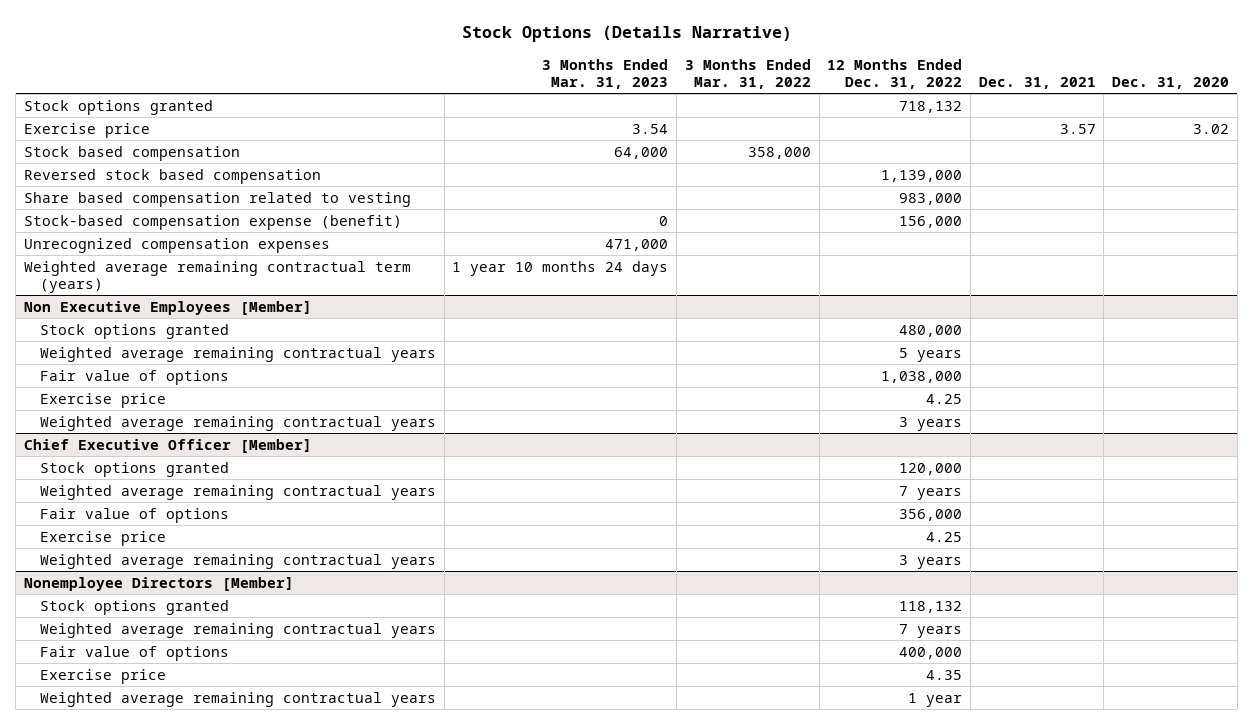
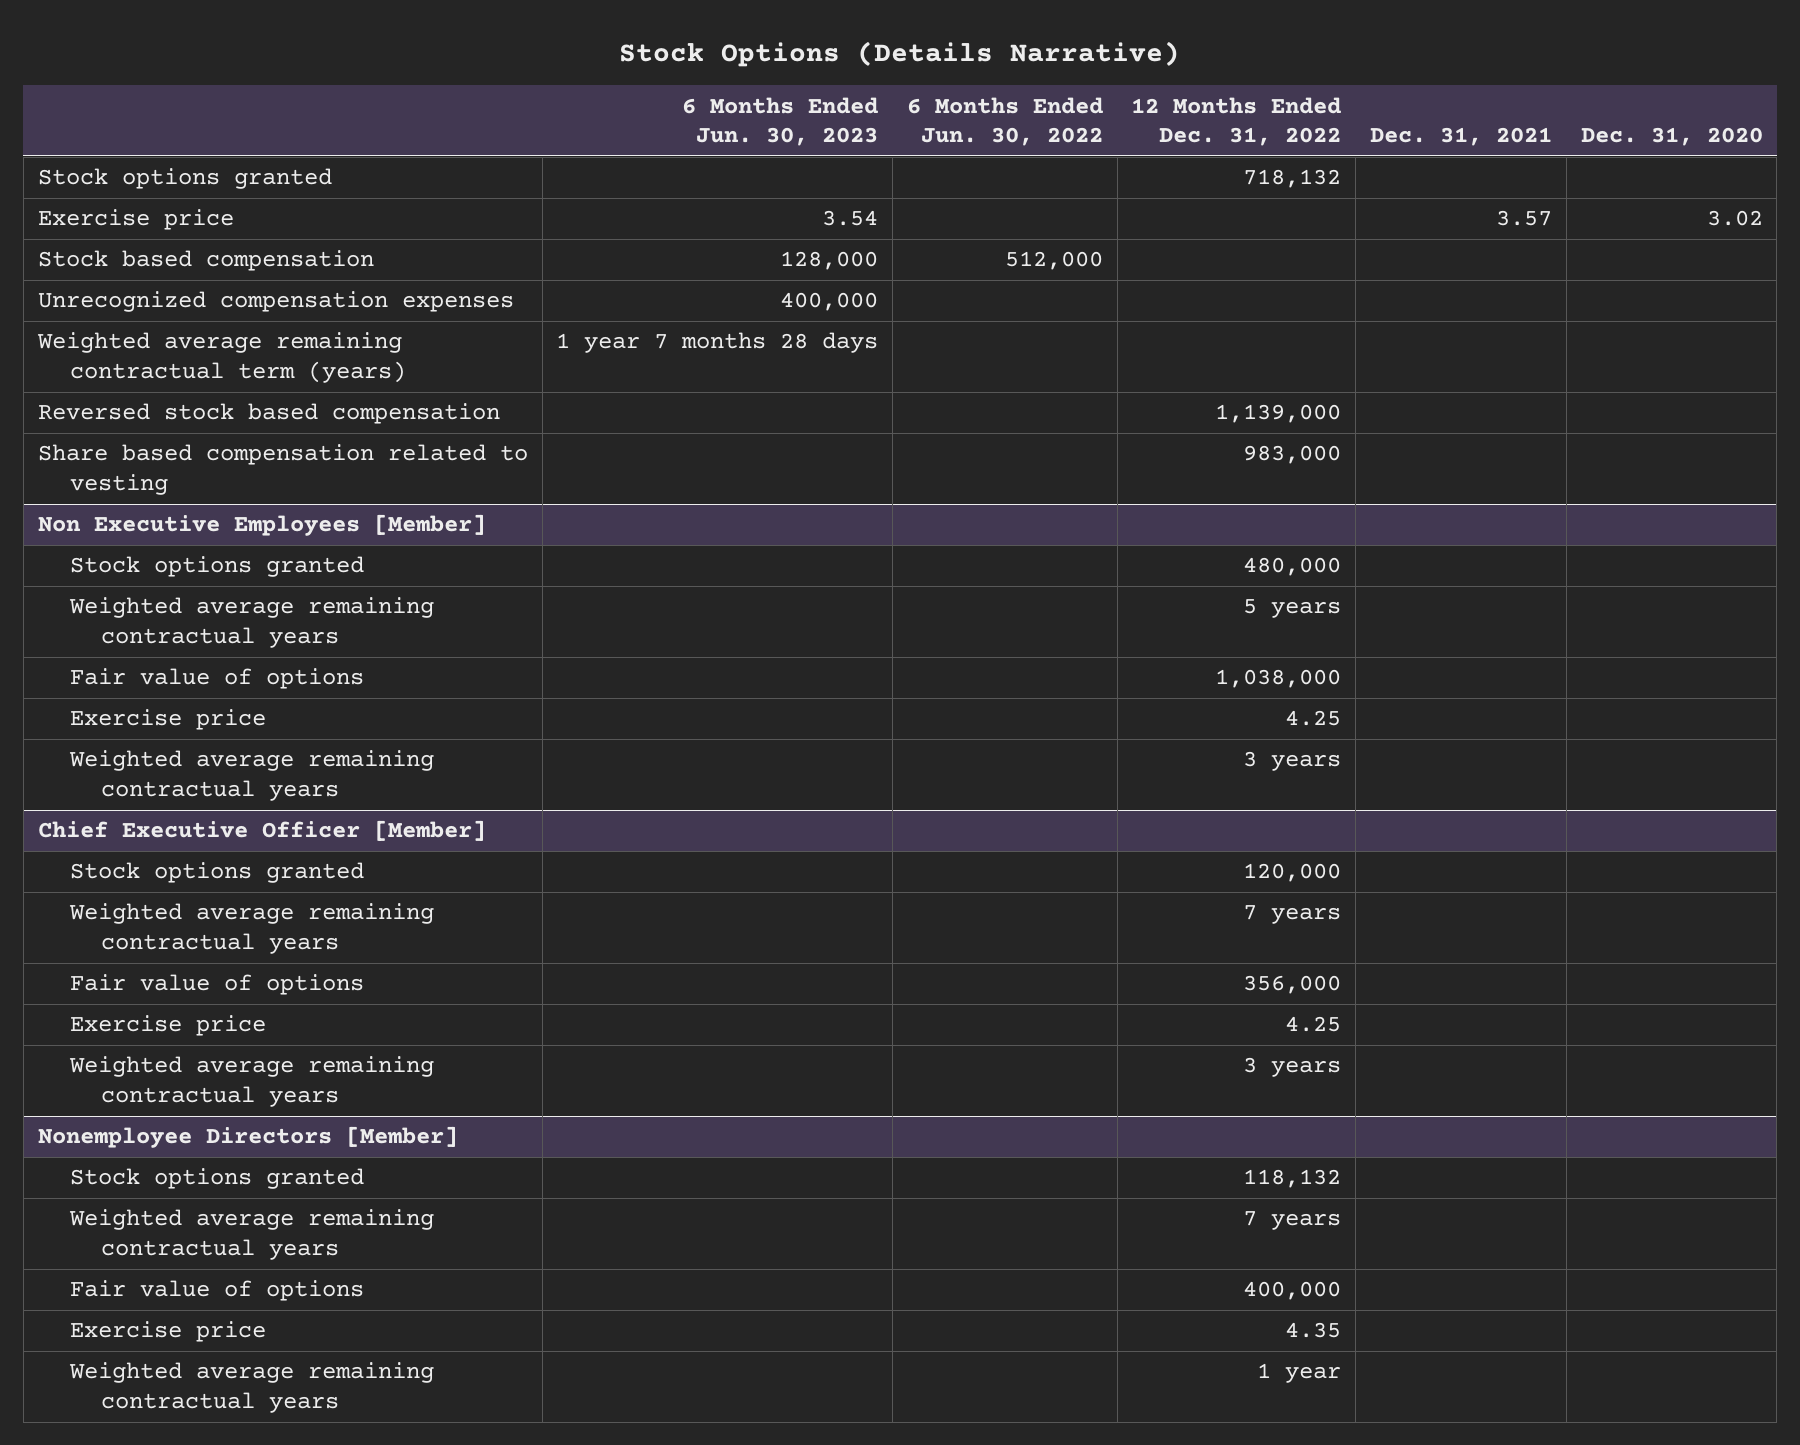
[542,58,669,89] 3 Months Ended Mar. 31, 2023 -> none
[684,58,811,89] 3 Months Ended Mar. 31, 2022 -> none
none -> [682,96,879,147] 6 Months Ended Jun. 30, 2023
none -> [906,96,1103,147] 6 Months Ended Jun. 30, 2022
[24,214,403,230] Stock-based compensation expense (benefit) -> none
[24,168,322,184] Reversed stock based compensation -> [37,403,500,425] Reversed stock based compensation
[24,191,412,207] Share based compensation related to vesting -> [37,444,528,496] Share based compensation related to vesting

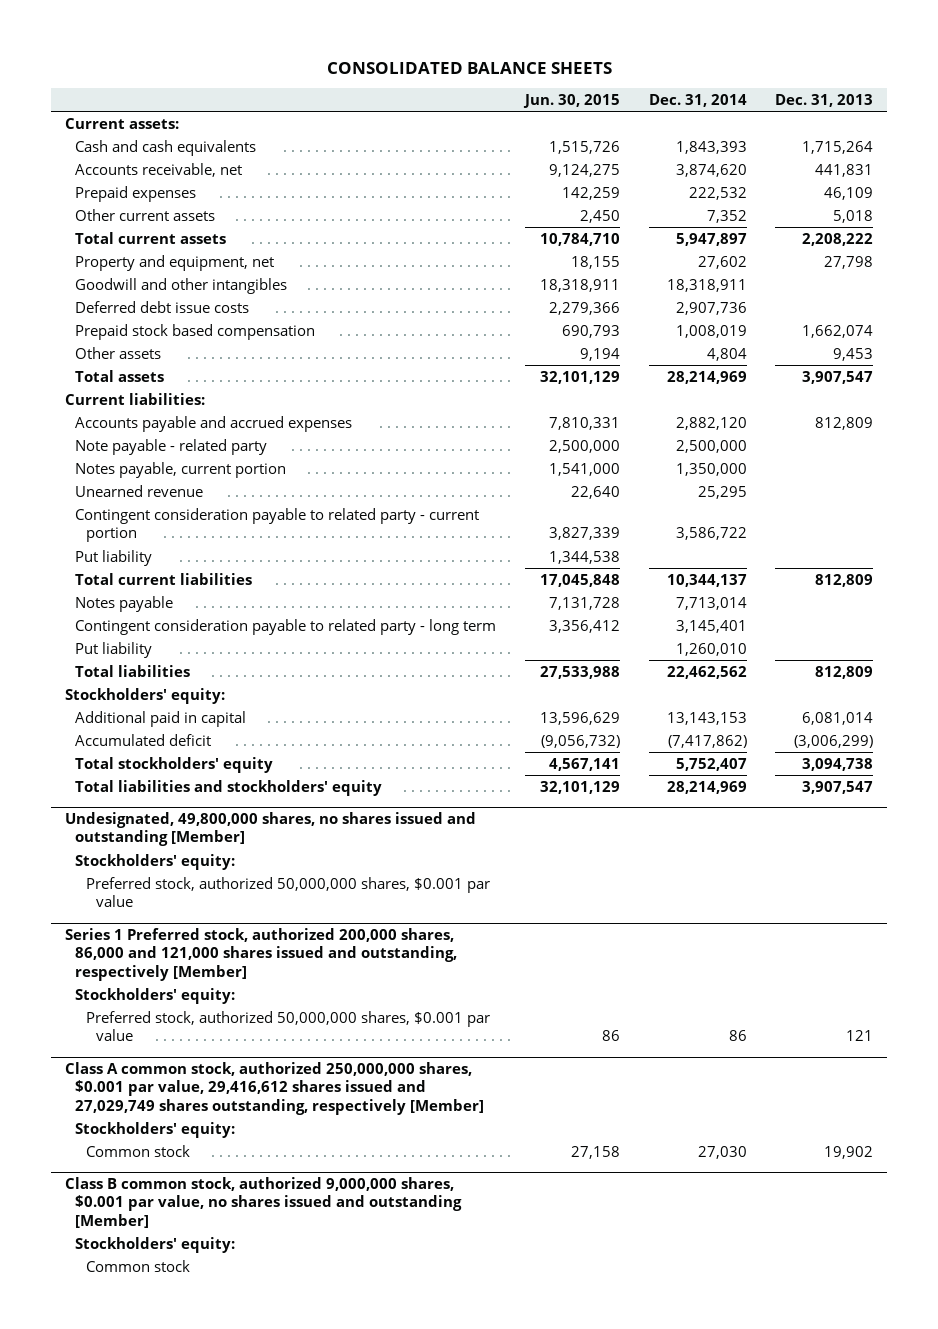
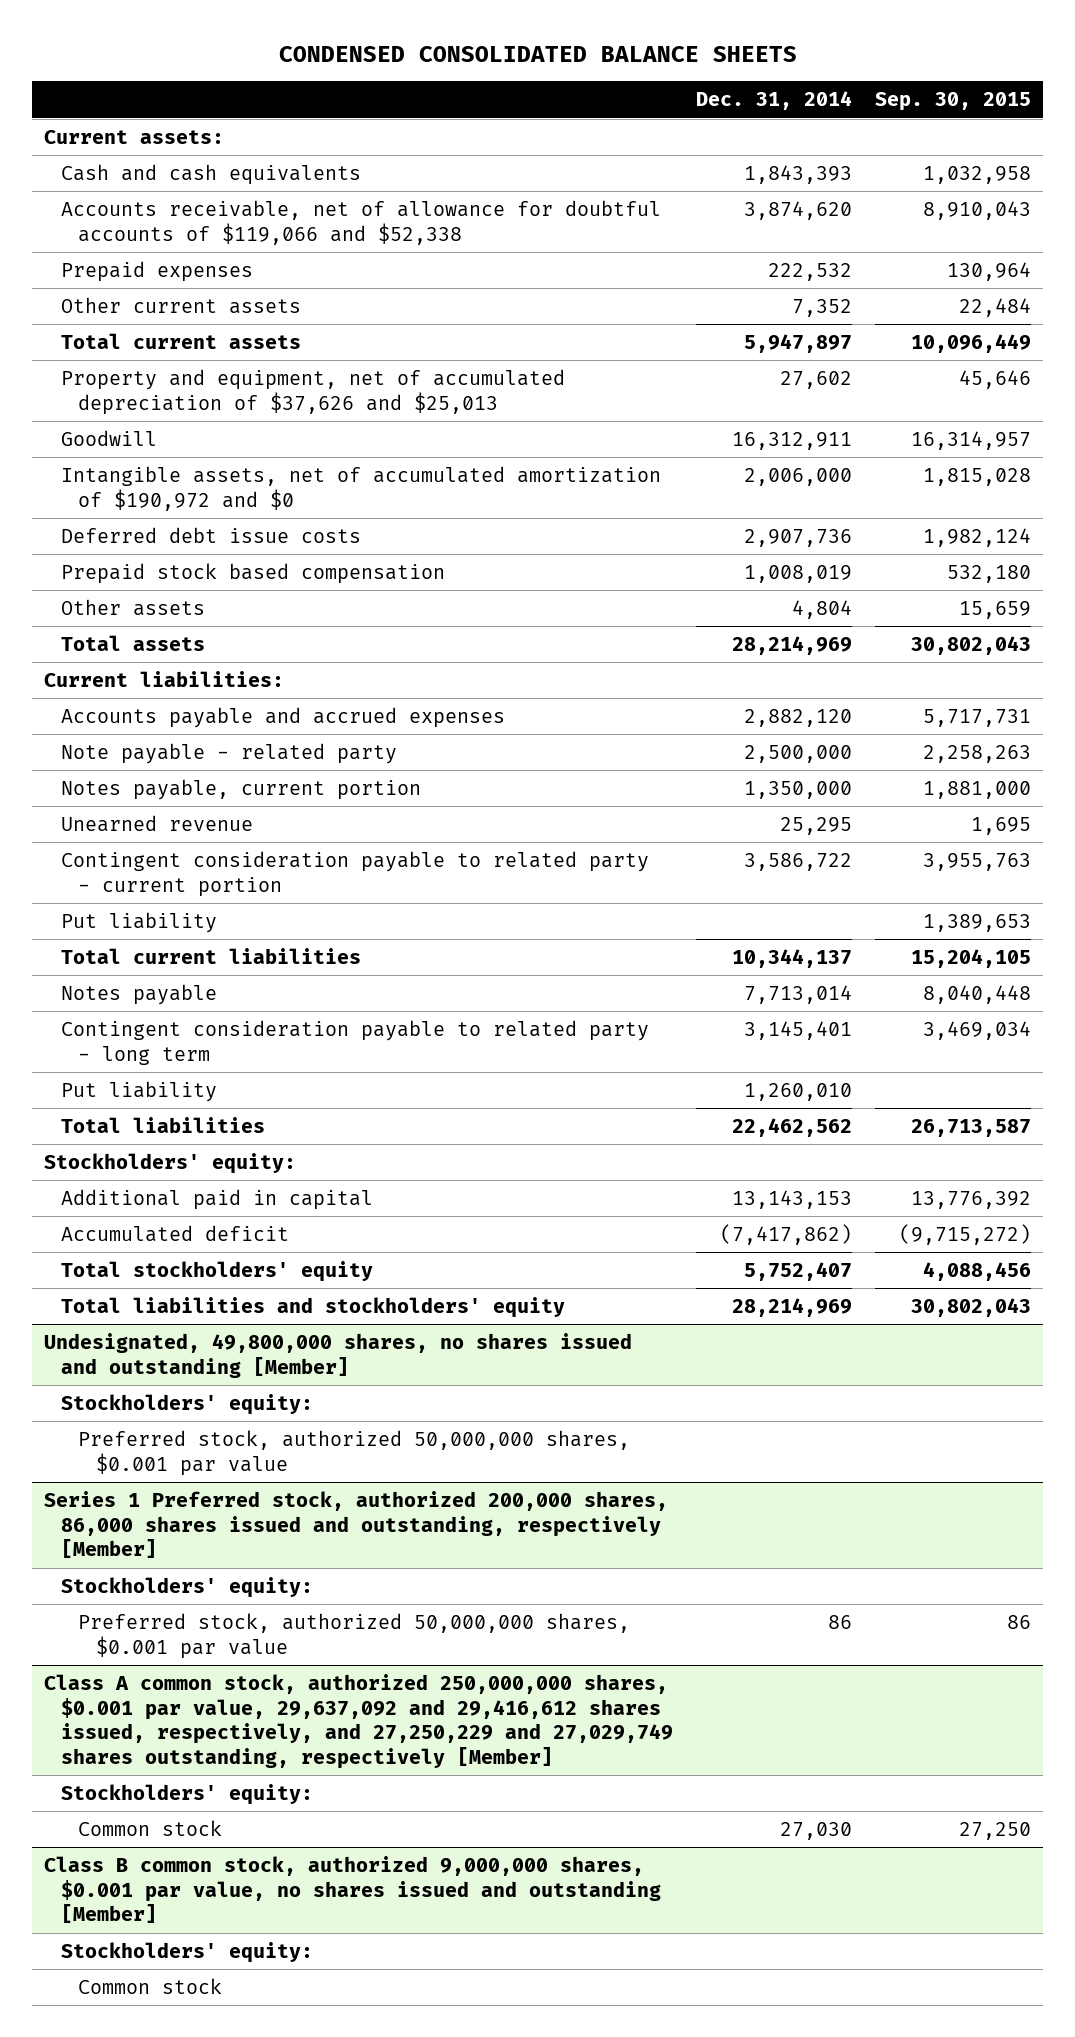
[327,61,613,74] CONSOLIDATED BALANCE SHEETS -> [278,46,797,63] CONDENSED CONSOLIDATED BALANCE SHEETS
[522,94,620,109] Jun. 30, 2015 -> none
[775,94,874,108] Dec. 31, 2013 -> none
none -> [875,92,1032,112] Sep. 30, 2015
[75,162,243,177] Accounts receivable, net -> [61,199,662,245] Accounts receivable, net of allowance for doubtful accounts of $119,066 and $52,338
[75,277,288,294] Goodwill and other intangibles -> none
[75,254,275,271] Property and equipment, net -> [61,368,566,415] Property and equipment, net of accumulated depreciation of $37,626 and $25,013
none -> [61,429,158,446] Goodwill
none -> [61,465,662,511] Intangible assets, net of accumulated amortization of $190,972 and $0
[64,928,458,981] Series 1 Preferred stock, authorized 200,000 shares, 86,000 and 121,000 shares issued and outstanding, respectively [Member] -> [43,1490,668,1559] Series 1 Preferred stock, authorized 200,000 shares, 86,000 shares issued and outstanding, respectively [Member]
[64,1062,485,1115] Class A common stock, authorized 250,000,000 shares, $0.001 par value, 29,416,612 shares issued and 27,029,749 shares outstanding, respectively [Member] -> [43,1673,674,1769] Class A common stock, authorized 250,000,000 shares, $0.001 par value, 29,637,092 and 29,416,612 shares issued, respectively, and 27,250,229 and 27,029,749 shares outstanding, respectively [Member]

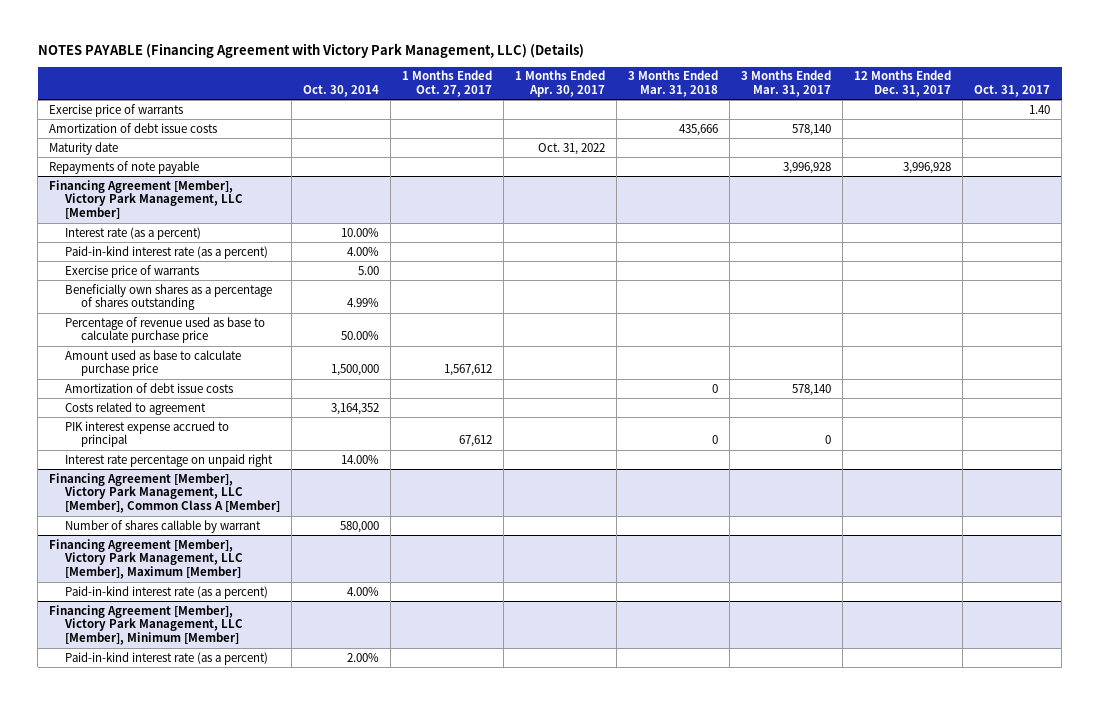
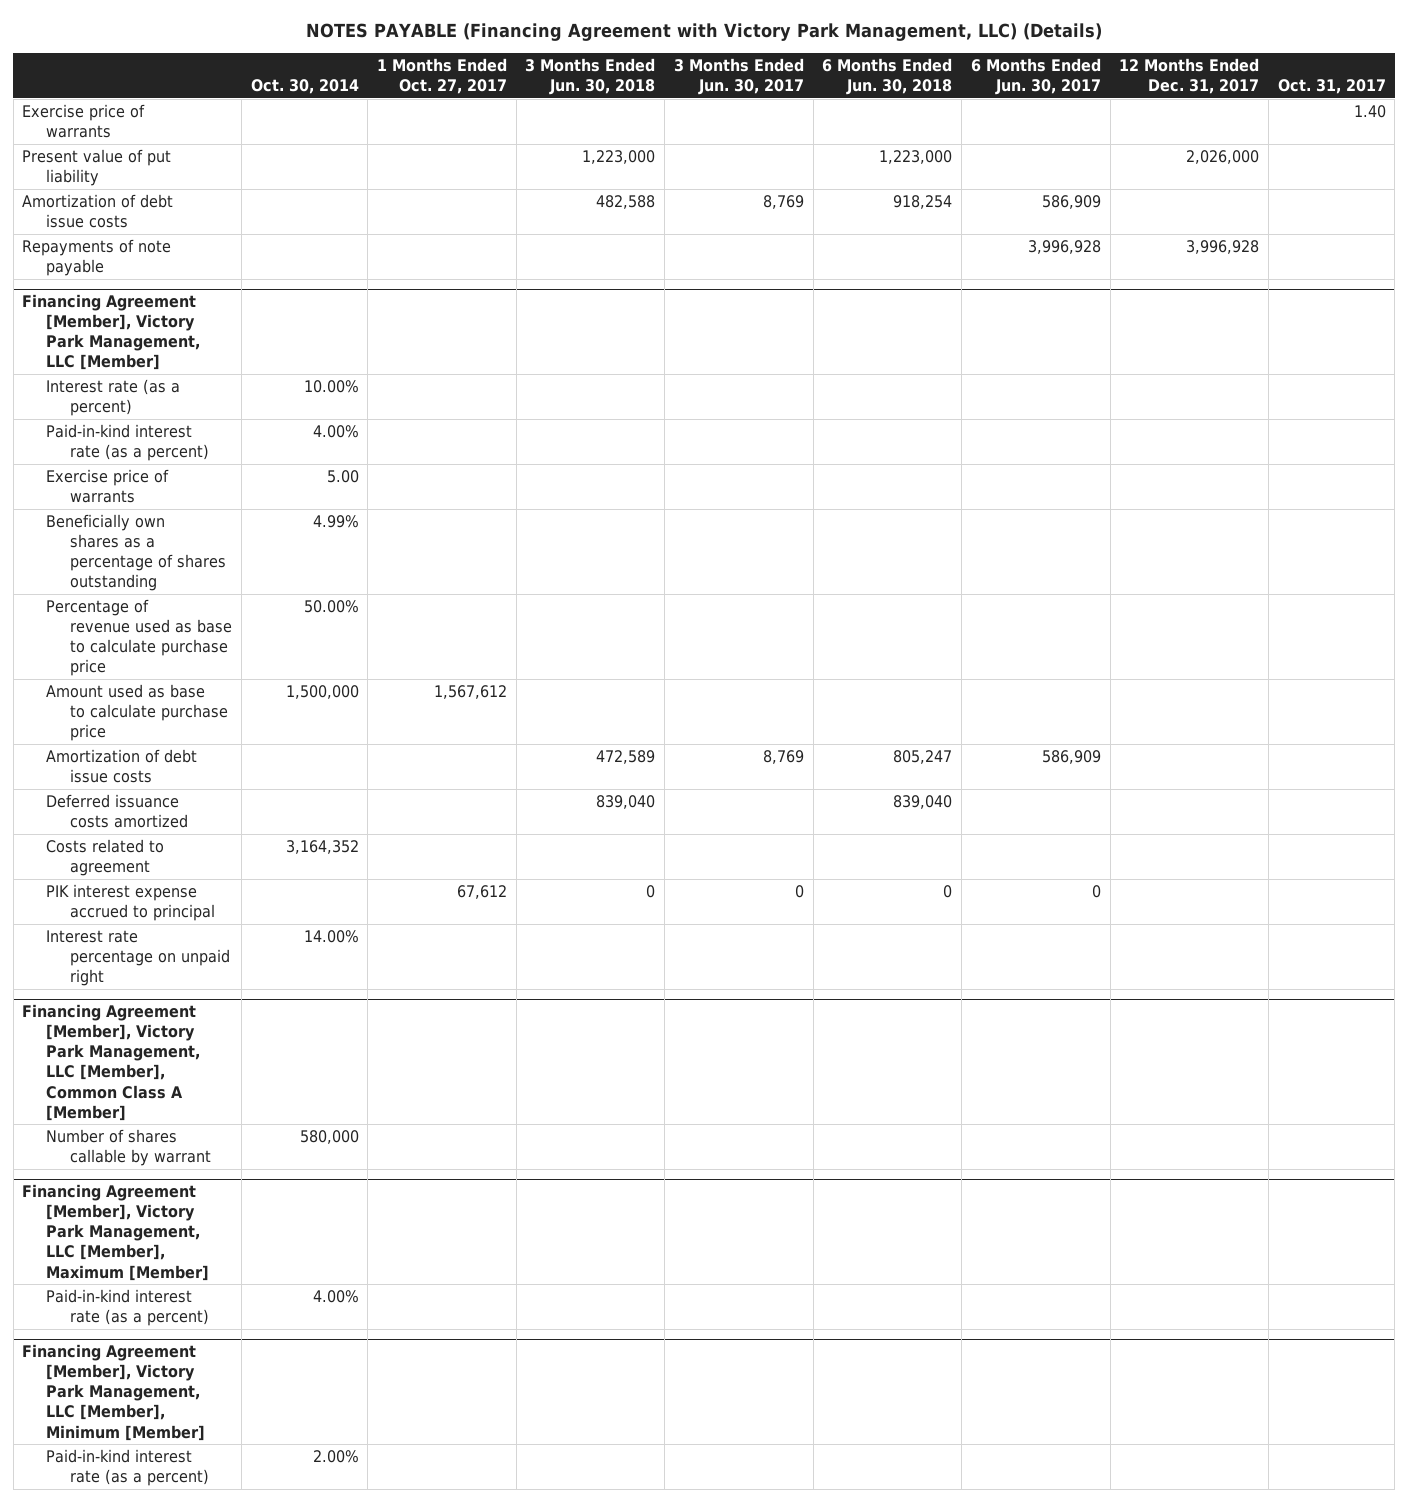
[515,70,606,98] 1 Months Ended Apr. 30, 2017 -> none
[628,70,719,98] 3 Months Ended Mar. 31, 2018 -> none
[741,70,832,98] 3 Months Ended Mar. 31, 2017 -> none
none -> [525,58,656,96] 3 Months Ended Jun. 30, 2018
none -> [673,58,804,96] 3 Months Ended Jun. 30, 2017
none -> [822,58,953,96] 6 Months Ended Jun. 30, 2018
none -> [970,58,1101,96] 6 Months Ended Jun. 30, 2017
none -> [22,148,172,187] Present value of put liability
[49,141,119,155] Maturity date -> none
none -> [46,793,189,829] Deferred issuance costs amortized

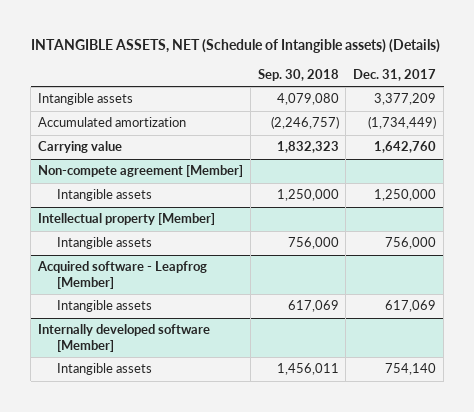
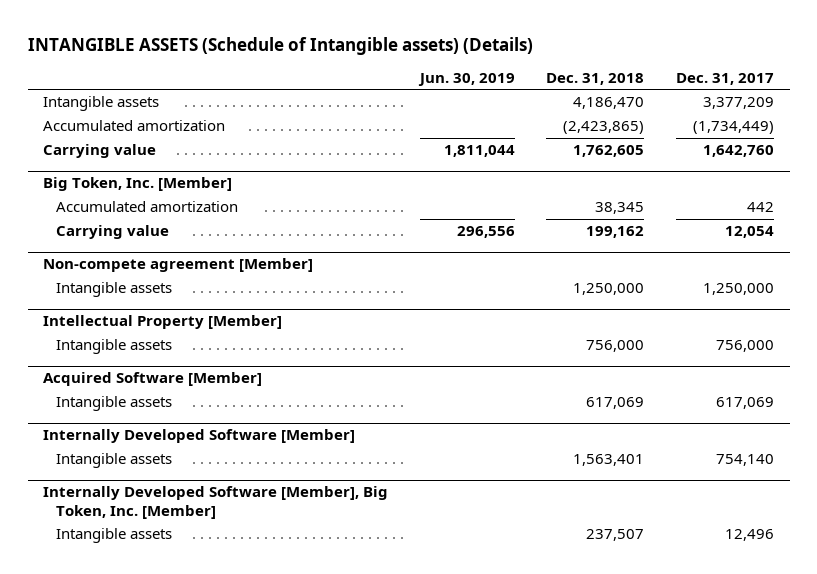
[30,39,440,54] INTANGIBLE ASSETS, NET (Schedule of Intangible assets) (Details) -> [27,36,533,55] INTANGIBLE ASSETS (Schedule of Intangible assets) (Details)
[257,68,339,81] Sep. 30, 2018 -> none
none -> [417,72,515,86] Jun. 30, 2019
none -> [546,72,645,85] Dec. 31, 2018
none -> [43,177,233,192] Big Token, Inc. [Member]
none -> [56,201,239,213] Accumulated amortization
none -> [56,225,170,240] Carrying value
[38,213,216,226] Intellectual property [Member] -> [43,315,283,330] Intellectual Property [Member]
[37,261,208,289] Acquired software - Leapfrog [Member] -> [43,372,263,387] Acquired Software [Member]
[38,324,211,352] Internally developed software [Member] -> [43,429,356,444] Internally Developed Software [Member]
none -> [43,486,389,519] Internally Developed Software [Member], Big Token, Inc. [Member]
none -> [56,528,173,544] Intangible assets

